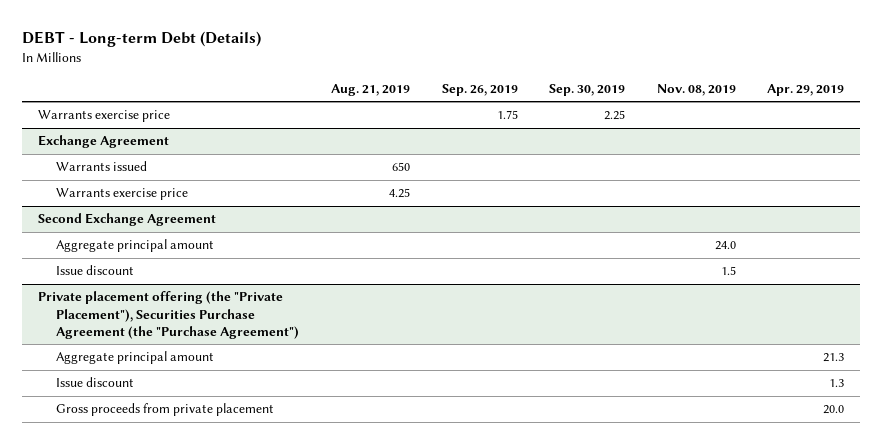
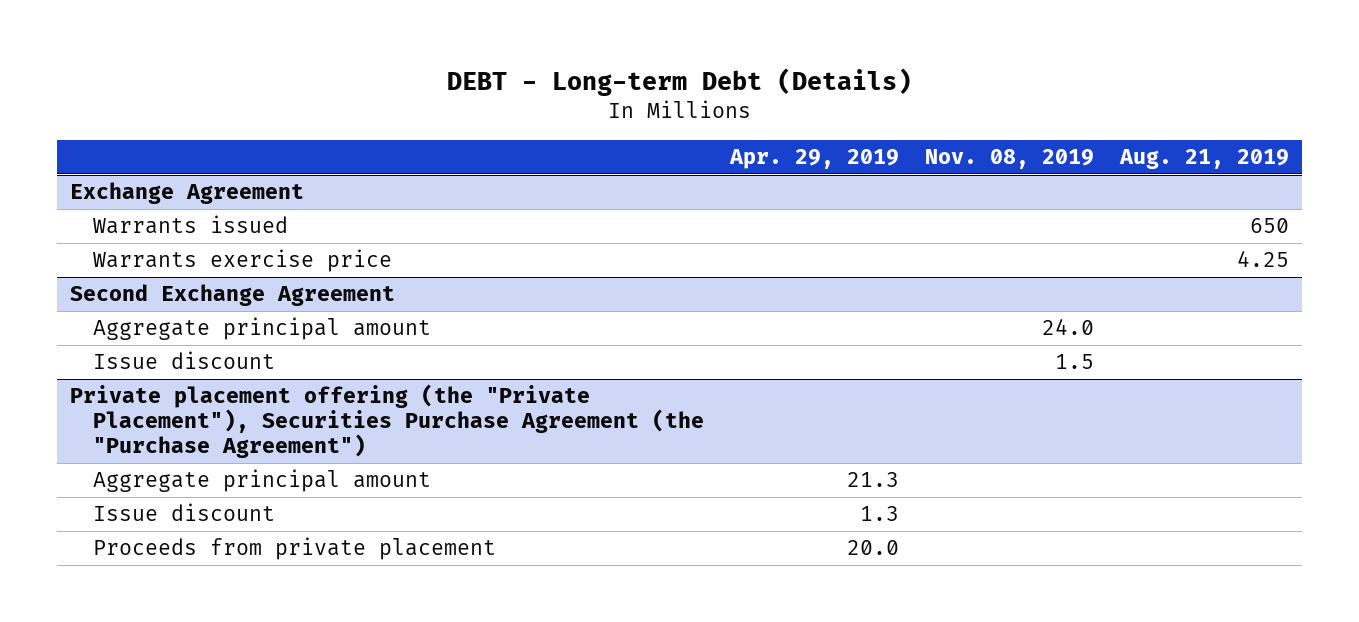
[441,83,518,96] Sep. 26, 2019 -> none
[549,83,626,96] Sep. 30, 2019 -> none
[37,110,170,123] Warrants exercise price -> none
[56,403,275,417] Gross proceeds from private placement -> [93,537,497,561] Proceeds from private placement

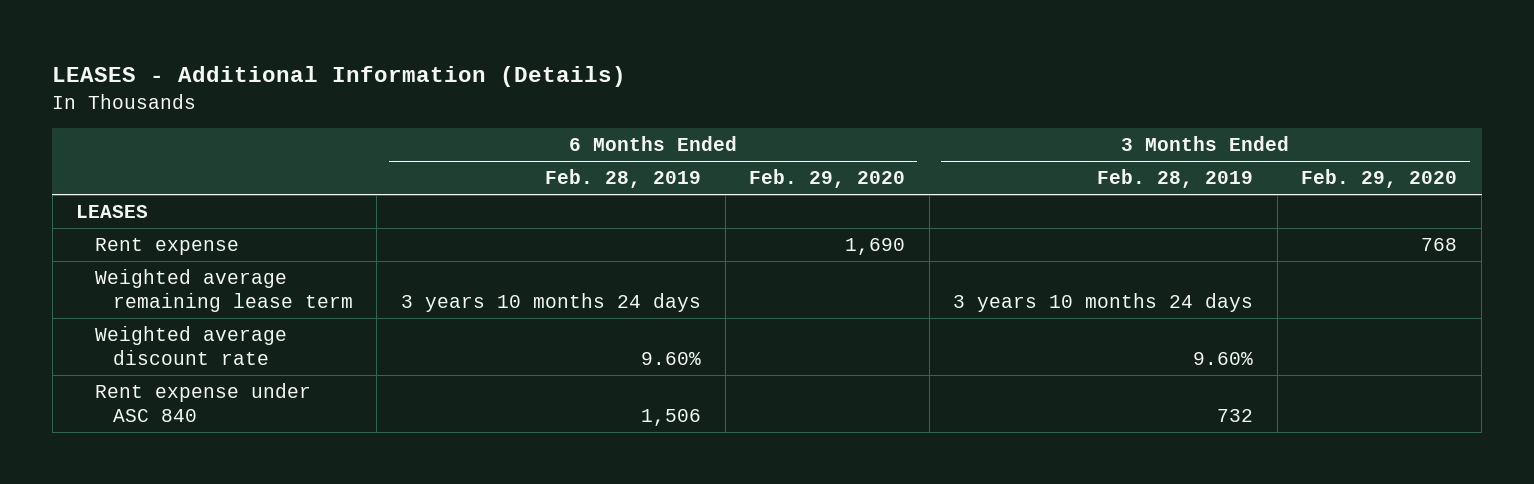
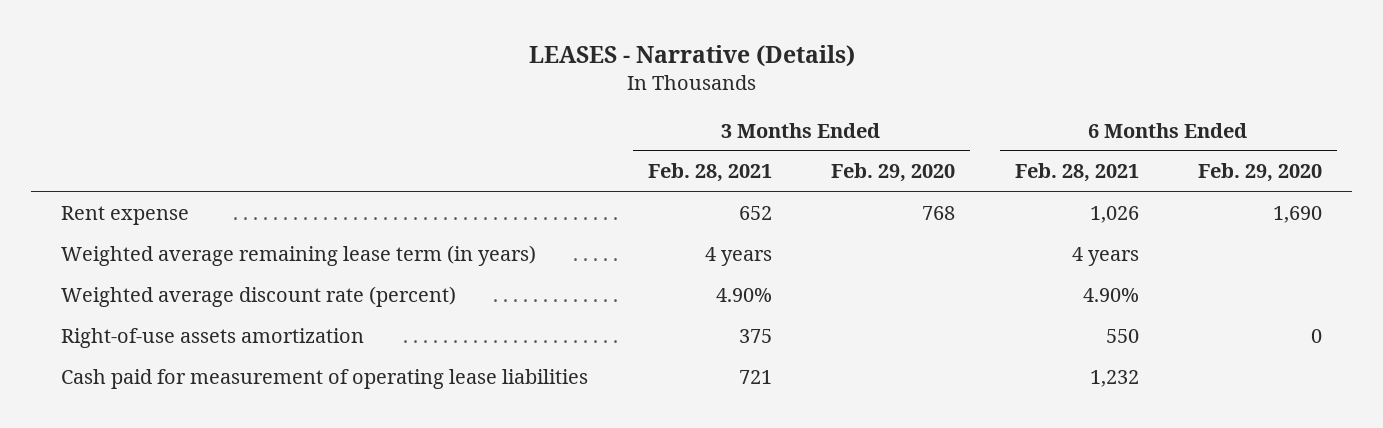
[52,66,627,88] LEASES - Additional Information (Details) -> [528,44,855,67] LEASES - Narrative (Details)
[544,168,701,188] Feb. 28, 2019 -> none
[1097,168,1254,188] Feb. 28, 2019 -> none
none -> [647,163,772,183] Feb. 28, 2021
none -> [1014,163,1139,183] Feb. 28, 2021
[76,204,149,218] LEASES -> none
[94,382,311,423] Rent expense under ASC 840 -> none
[94,268,353,313] Weighted average remaining lease term -> [61,244,537,266] Weighted average remaining lease term (in years)
[94,325,287,366] Weighted average discount rate -> [61,285,457,307] Weighted average discount rate (percent)
none -> [61,327,365,348] Right-of-use assets amortization
none -> [61,368,589,389] Cash paid for measurement of operating lease liabilities

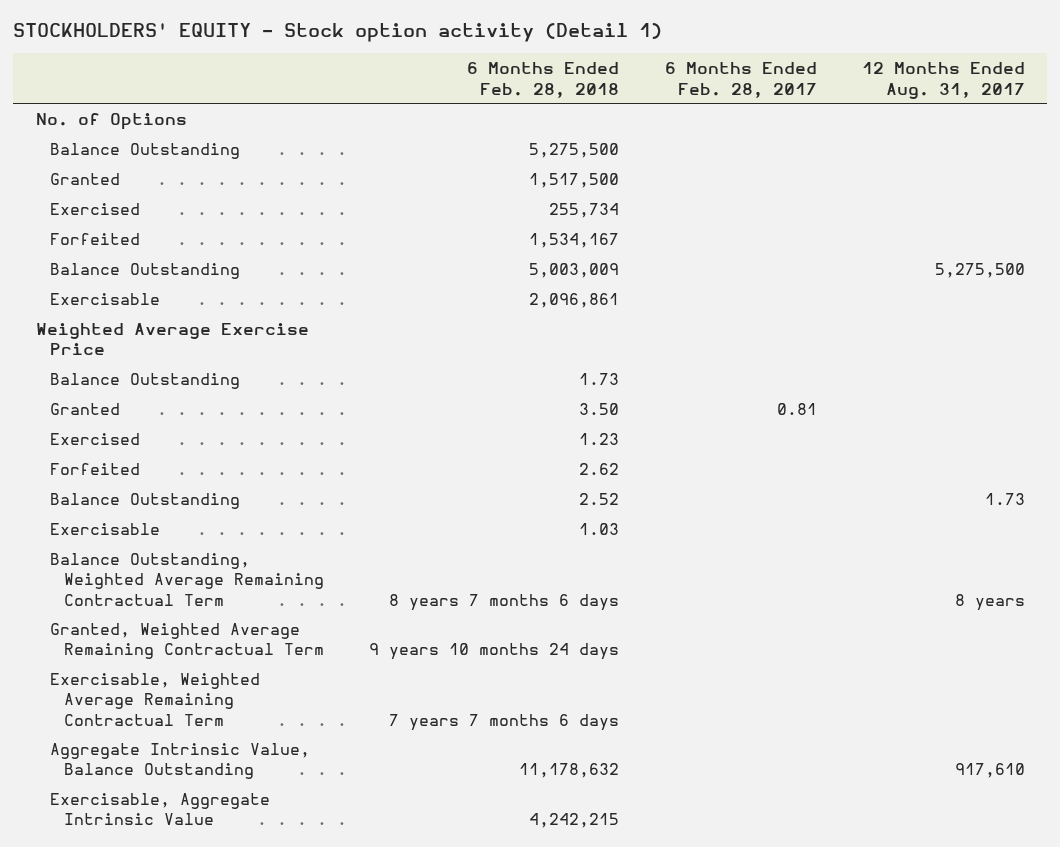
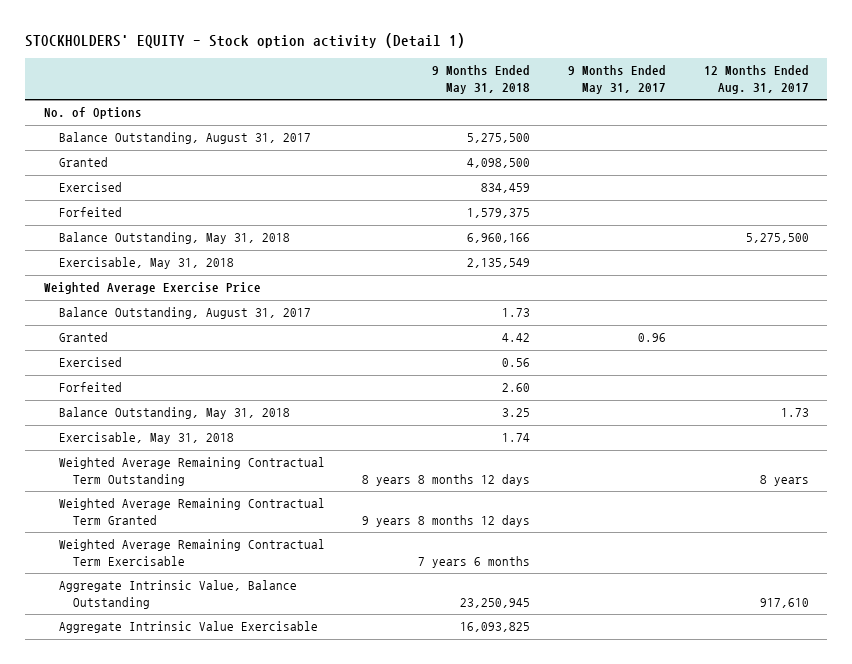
[467,62,620,98] 6 Months Ended Feb. 28, 2018 -> none
[664,62,817,98] 6 Months Ended Feb. 28, 2017 -> none
none -> [432,65,531,95] 9 Months Ended May 31, 2018
none -> [567,65,666,95] 9 Months Ended May 31, 2017
[49,142,240,159] Balance Outstanding -> [58,132,311,145] Balance Outstanding, August 31, 2017
[49,262,240,279] Balance Outstanding -> [58,232,290,245] Balance Outstanding, May 31, 2018
[49,292,160,305] Exercisable -> [58,257,234,270] Exercisable, May 31, 2018
[49,372,240,389] Balance Outstanding -> [58,307,311,320] Balance Outstanding, August 31, 2017
[49,492,240,509] Balance Outstanding -> [58,407,290,420] Balance Outstanding, May 31, 2018
[49,522,160,535] Exercisable -> [58,432,234,445] Exercisable, May 31, 2018
[49,552,324,606] Balance Outstanding, Weighted Average Remaining Contractual Term -> [58,457,325,487] Weighted Average Remaining Contractual Term Outstanding
[49,622,324,660] Granted, Weighted Average Remaining Contractual Term -> [58,498,325,526] Weighted Average Remaining Contractual Term Granted
[49,672,260,726] Exercisable, Weighted Average Remaining Contractual Term -> [58,539,325,567] Weighted Average Remaining Contractual Term Exercisable
[49,792,270,826] Exercisable, Aggregate Intrinsic Value -> [58,621,318,634] Aggregate Intrinsic Value Exercisable

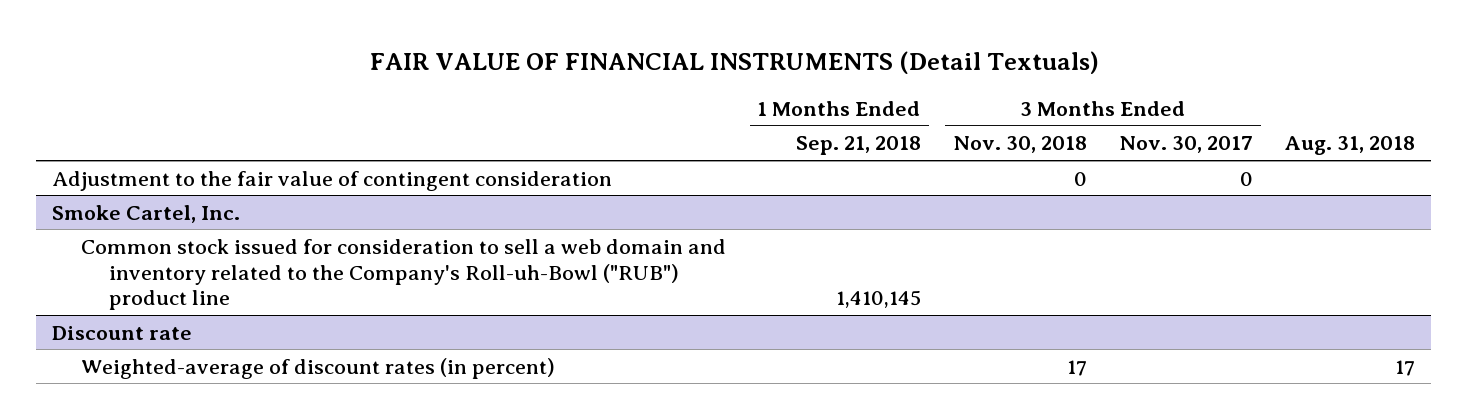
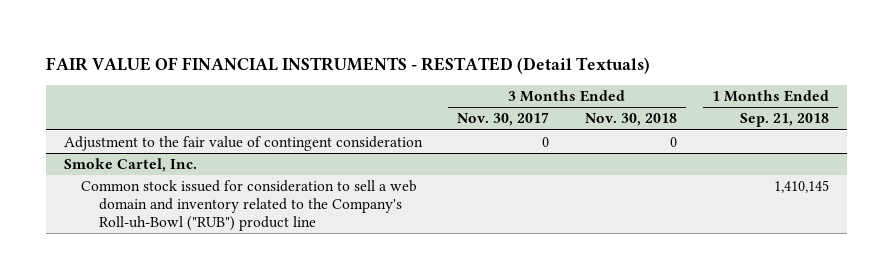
[369,50,1099,74] FAIR VALUE OF FINANCIAL INSTRUMENTS (Detail Textuals) -> [46,56,651,74] FAIR VALUE OF FINANCIAL INSTRUMENTS - RESTATED (Detail Textuals)
[1285,136,1416,156] Aug. 31, 2018 -> none
[52,325,193,340] Discount rate -> none
[80,357,555,379] Weighted-average of discount rates (in percent) -> none

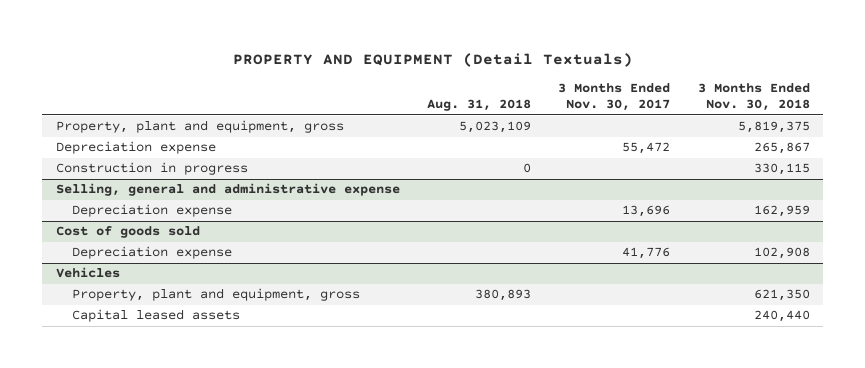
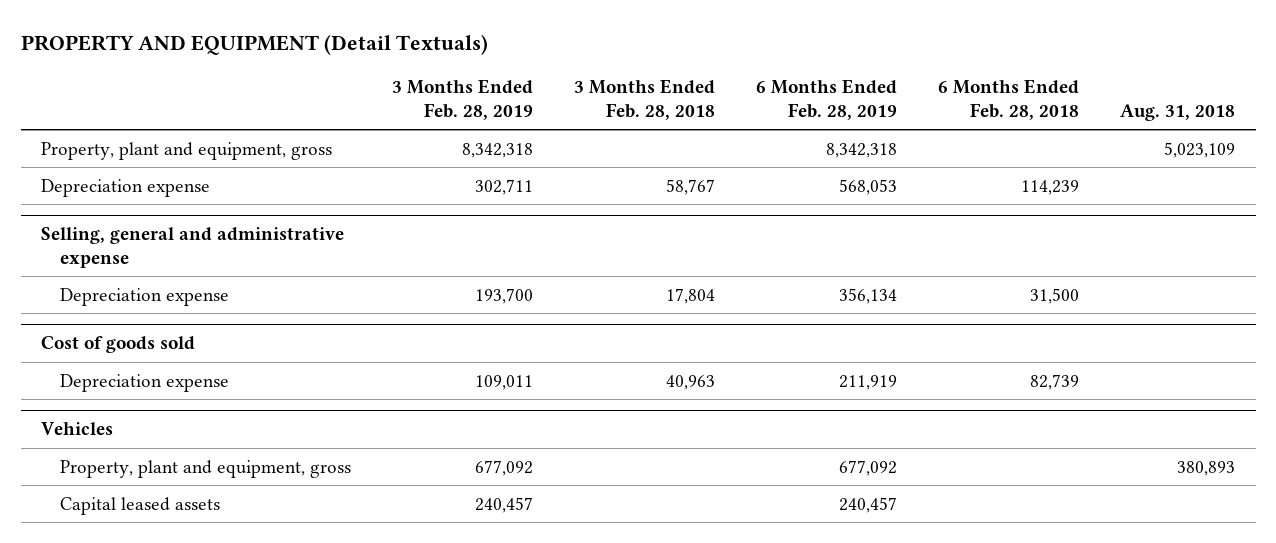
[558,83,671,112] 3 Months Ended Nov. 30, 2017 -> none
[697,83,810,112] 3 Months Ended Nov. 30, 2018 -> none
none -> [391,79,533,120] 3 Months Ended Feb. 28, 2019
none -> [573,79,715,120] 3 Months Ended Feb. 28, 2018
none -> [755,79,897,120] 6 Months Ended Feb. 28, 2019
none -> [937,79,1079,120] 6 Months Ended Feb. 28, 2018
[55,162,248,176] Construction in progress -> none

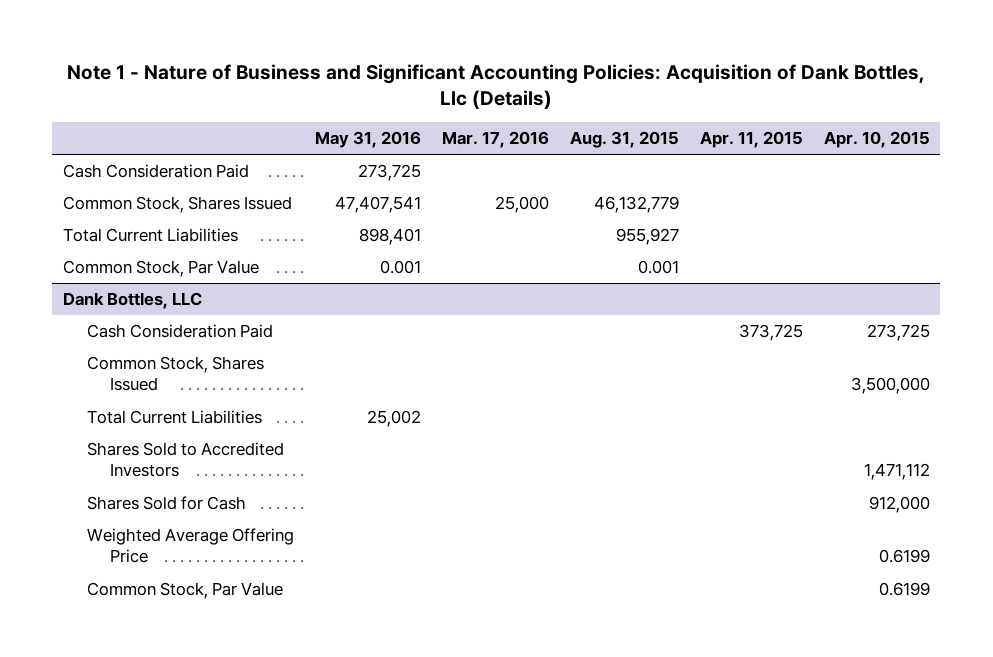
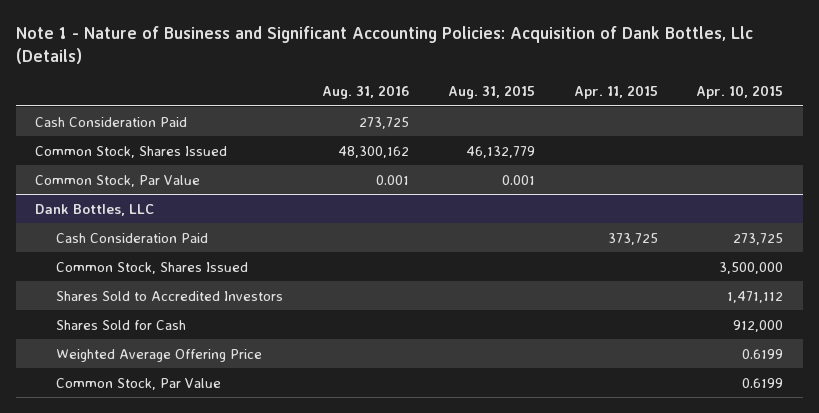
[314,131,421,149] May 31, 2016 -> none
[441,131,549,149] Mar. 17, 2016 -> none
none -> [321,85,409,100] Aug. 31, 2016
[62,228,238,243] Total Current Liabilities -> none
[86,410,262,425] Total Current Liabilities -> none

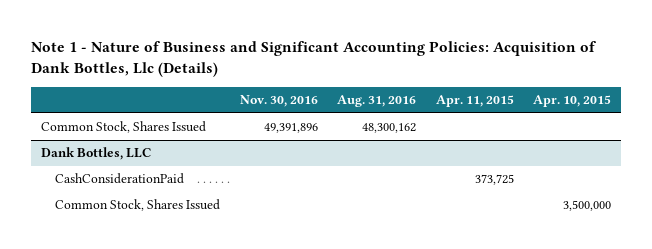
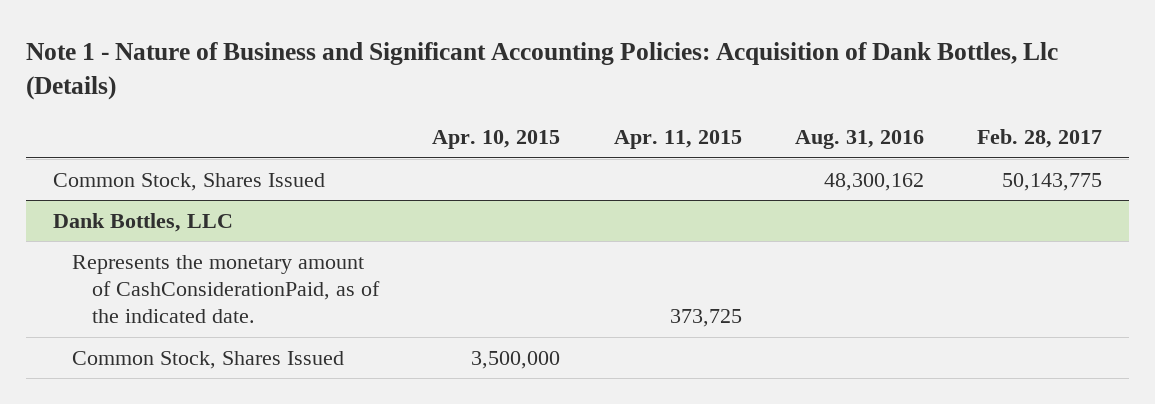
[239,95,318,108] Nov. 30, 2016 -> none
none -> [977,129,1103,149] Feb. 28, 2017
[55,173,185,185] CashConsiderationPaid -> [72,254,381,324] Represents the monetary amount of CashConsiderationPaid, as of the indicated date.

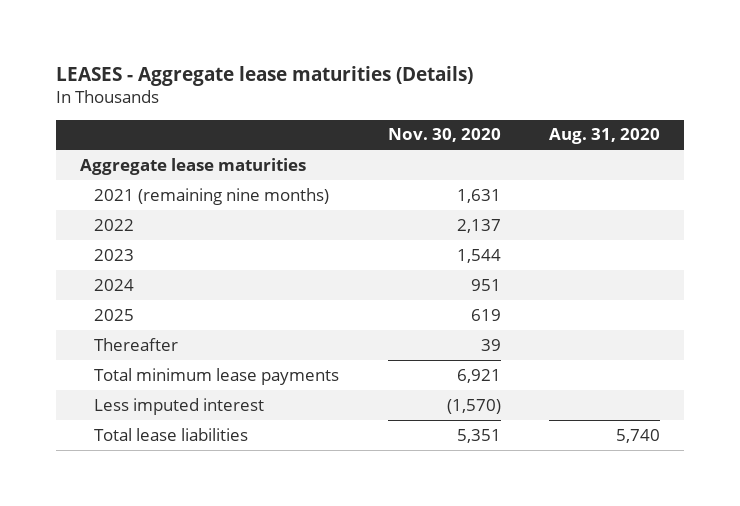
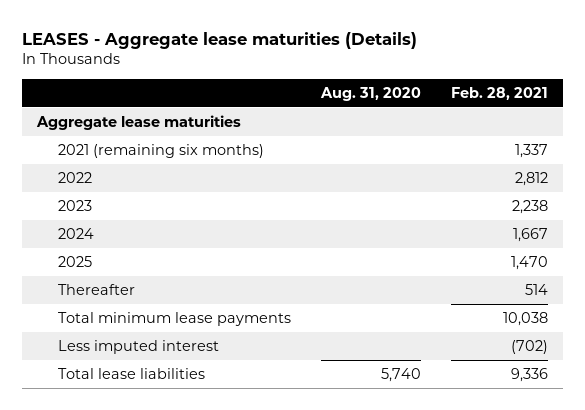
[387,128,501,143] Nov. 30, 2020 -> none
none -> [451,86,549,100] Feb. 28, 2021
[94,187,330,205] 2021 (remaining nine months) -> [58,144,265,159] 2021 (remaining six months)

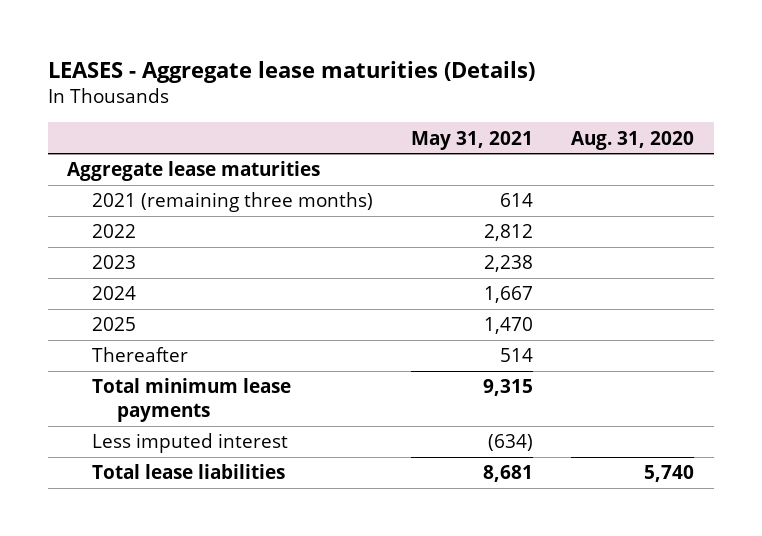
[451,86,549,100] Feb. 28, 2021 -> none
none -> [411,130,534,150] May 31, 2021
[58,144,265,159] 2021 (remaining six months) -> [92,192,374,213] 2021 (remaining three months)

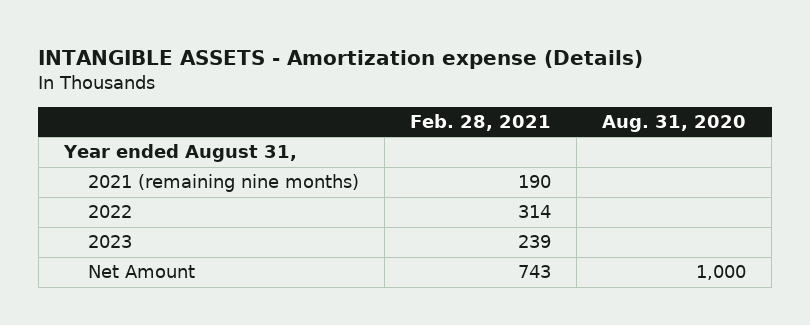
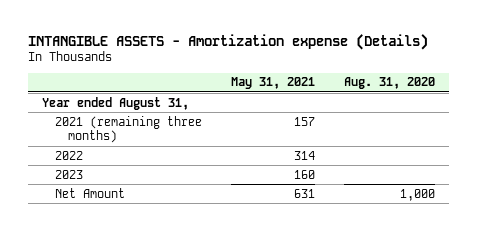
[410,113,552,131] Feb. 28, 2021 -> none
none -> [230,77,315,90] May 31, 2021
[88,174,360,193] 2021 (remaining nine months) -> [54,115,202,144] 2021 (remaining three months)

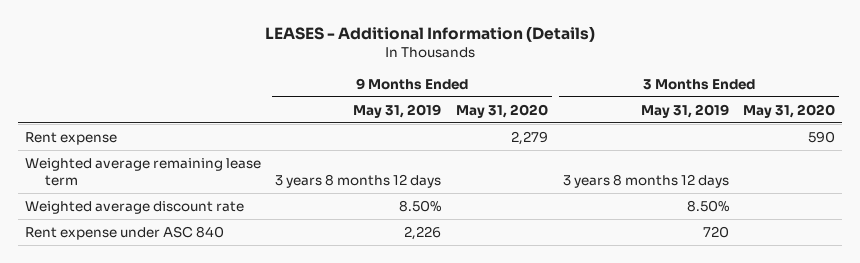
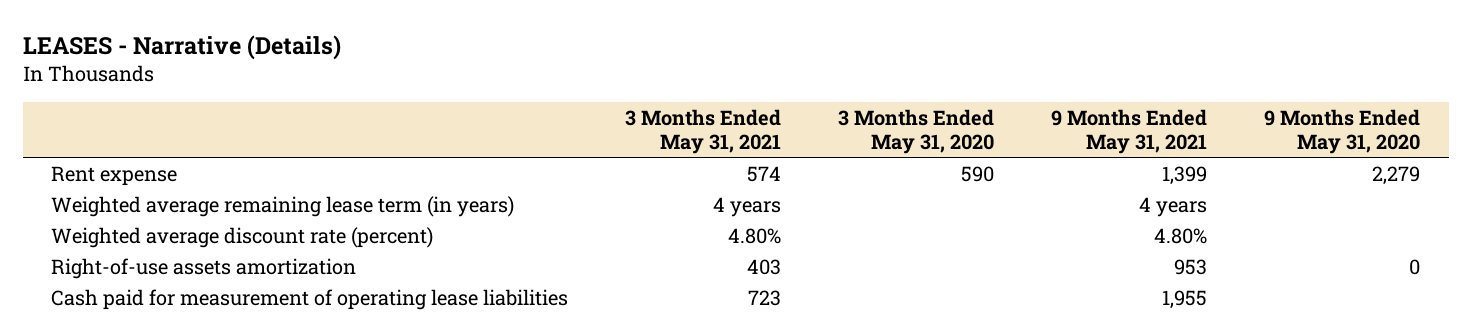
[265,25,596,42] LEASES - Additional Information (Details) -> [22,34,341,60] LEASES - Narrative (Details)
[353,103,442,118] May 31, 2019 -> none
[640,103,729,118] May 31, 2019 -> none
none -> [625,108,782,154] 3 Months Ended May 31, 2021
none -> [1051,108,1208,154] 9 Months Ended May 31, 2021
[24,226,224,241] Rent expense under ASC 840 -> none
[24,158,261,187] Weighted average remaining lease term -> [51,196,515,218] Weighted average remaining lease term (in years)
[24,201,244,215] Weighted average discount rate -> [51,227,434,249] Weighted average discount rate (percent)
none -> [51,258,357,280] Right-of-use assets amortization
none -> [51,289,569,311] Cash paid for measurement of operating lease liabilities

